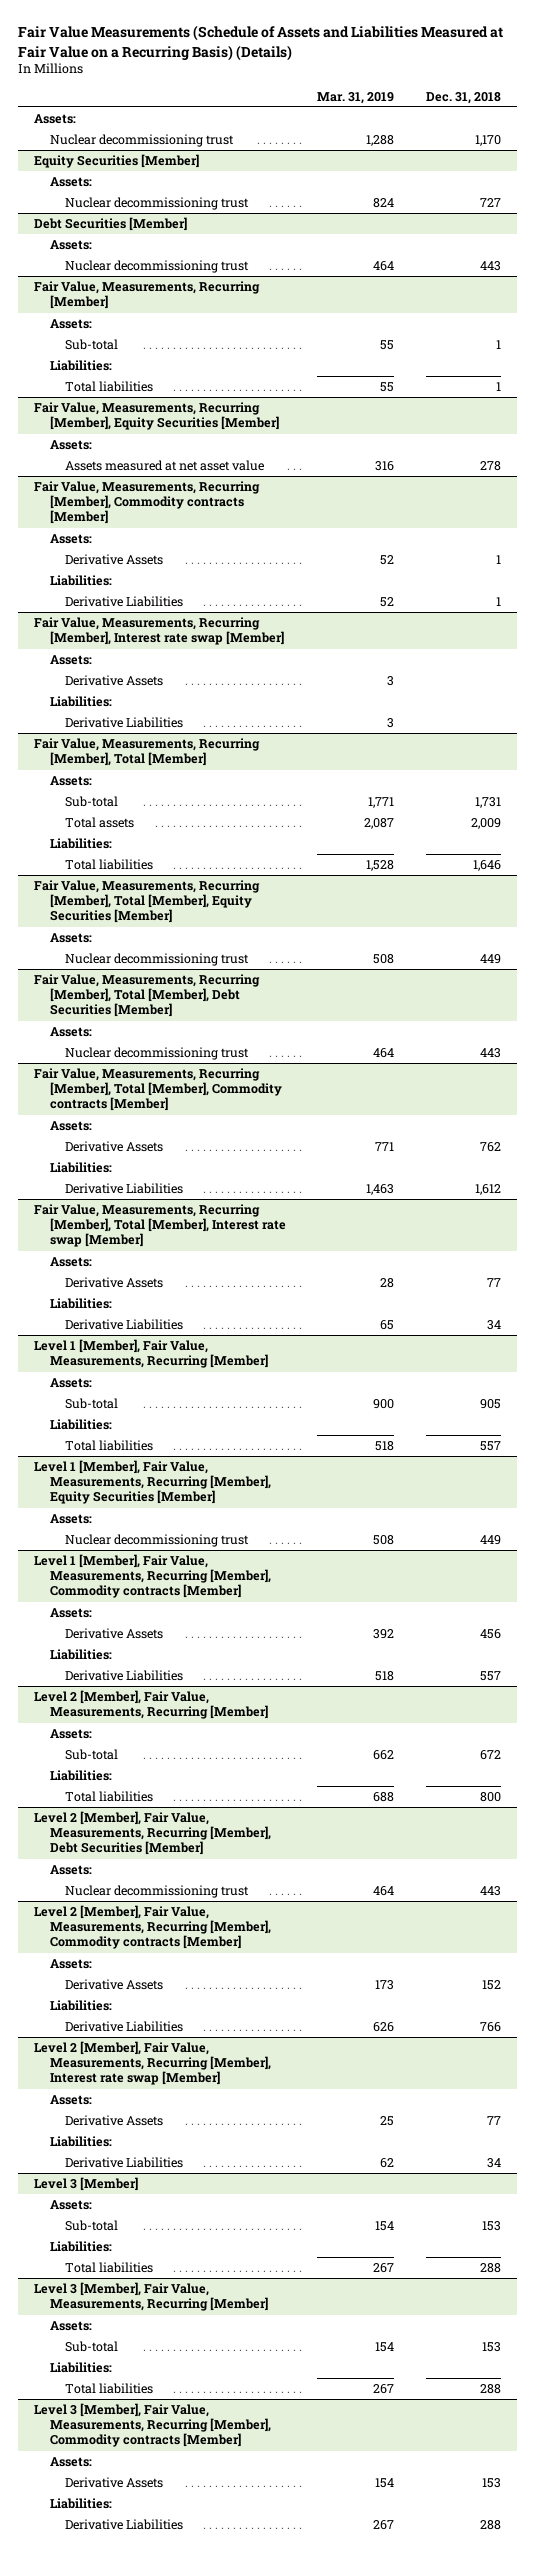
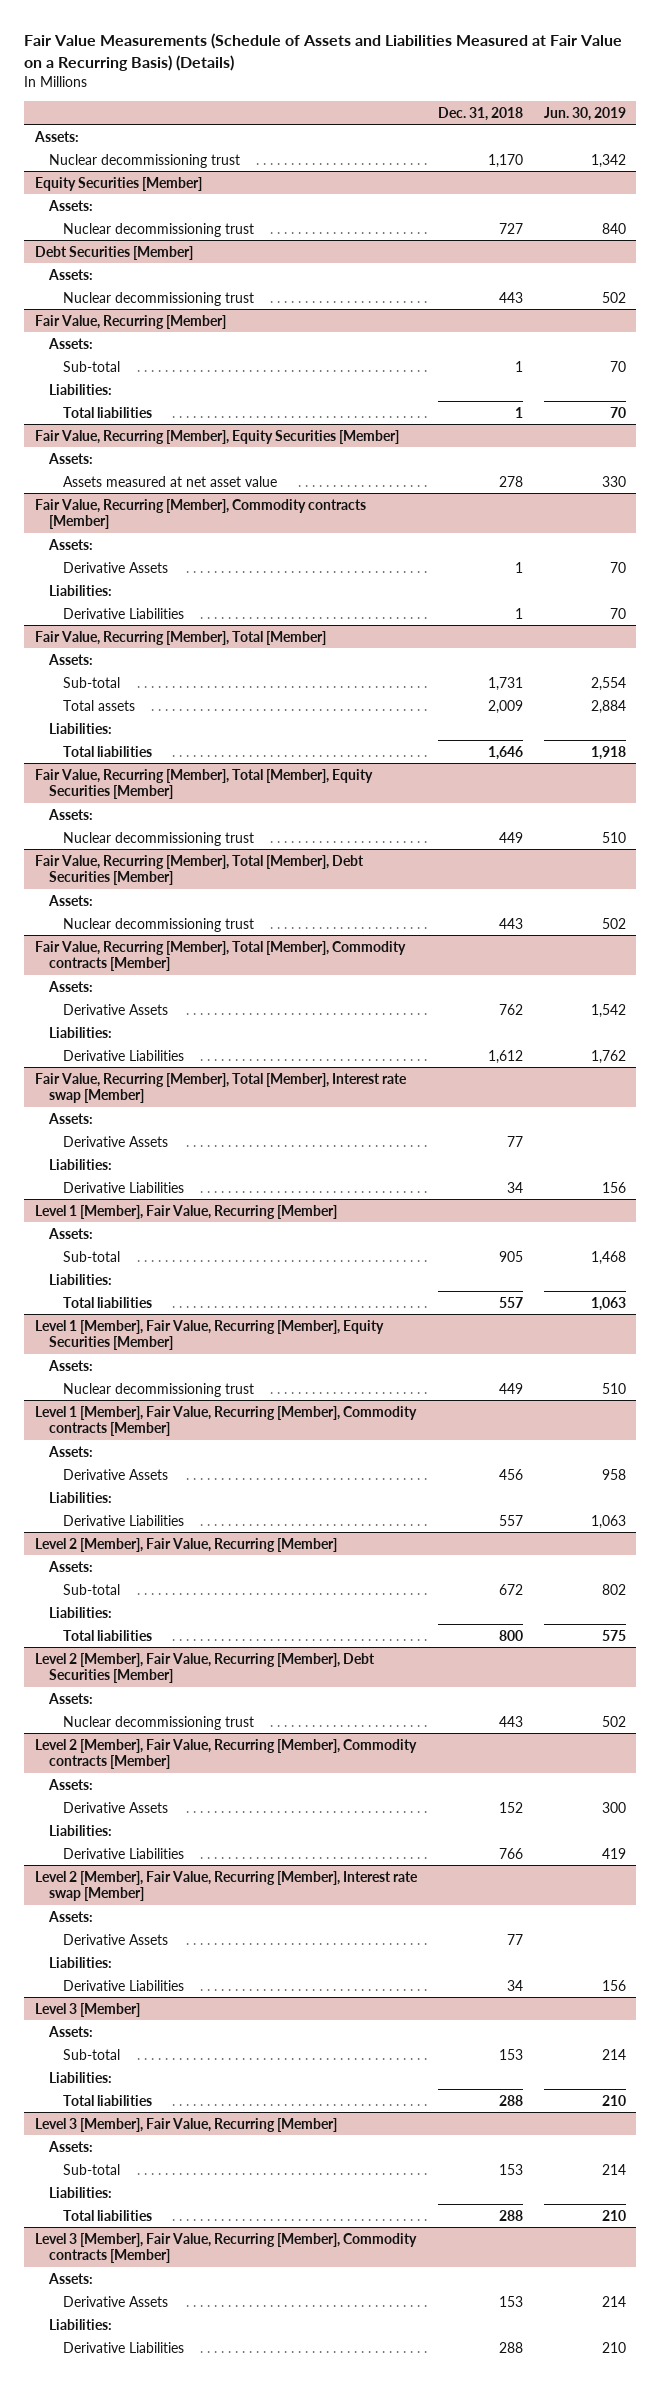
[317,91,395,104] Mar. 31, 2019 -> none
none -> [543,106,626,121] Jun. 30, 2019
[34,281,261,310] Fair Value, Measurements, Recurring [Member] -> [34,314,226,329] Fair Value, Recurring [Member]
[34,402,279,431] Fair Value, Measurements, Recurring [Member], Equity Securities [Member] -> [34,429,399,444] Fair Value, Recurring [Member], Equity Securities [Member]
[34,481,261,525] Fair Value, Measurements, Recurring [Member], Commodity contracts [Member] -> [34,498,366,530] Fair Value, Recurring [Member], Commodity contracts [Member]
[34,617,284,646] Fair Value, Measurements, Recurring [Member], Interest rate swap [Member] -> none
[49,655,92,666] Assets: -> none
[65,675,164,687] Derivative Assets -> none
[49,696,112,708] Liabilities: -> none
[65,717,184,729] Derivative Liabilities -> none
[34,738,261,767] Fair Value, Measurements, Recurring [Member], Total [Member] -> [34,630,326,645] Fair Value, Recurring [Member], Total [Member]
[34,880,261,924] Fair Value, Measurements, Recurring [Member], Total [Member], Equity Securities [Member] -> [34,768,373,800] Fair Value, Recurring [Member], Total [Member], Equity Securities [Member]
[34,974,261,1018] Fair Value, Measurements, Recurring [Member], Total [Member], Debt Securities [Member] -> [34,854,364,886] Fair Value, Recurring [Member], Total [Member], Debt Securities [Member]
[34,1068,282,1112] Fair Value, Measurements, Recurring [Member], Total [Member], Commodity contracts [Member] -> [34,940,406,972] Fair Value, Recurring [Member], Total [Member], Commodity contracts [Member]
[34,1204,286,1248] Fair Value, Measurements, Recurring [Member], Total [Member], Interest rate swap [Member] -> [34,1072,407,1104] Fair Value, Recurring [Member], Total [Member], Interest rate swap [Member]
[34,1339,268,1369] Level 1 [Member], Fair Value, Measurements, Recurring [Member] -> [34,1204,337,1219] Level 1 [Member], Fair Value, Recurring [Member]
[34,1460,271,1505] Level 1 [Member], Fair Value, Measurements, Recurring [Member], Equity Securities [Member] -> [34,1319,384,1351] Level 1 [Member], Fair Value, Recurring [Member], Equity Securities [Member]
[34,1554,271,1599] Level 1 [Member], Fair Value, Measurements, Recurring [Member], Commodity contracts [Member] -> [34,1405,417,1437] Level 1 [Member], Fair Value, Recurring [Member], Commodity contracts [Member]
[34,1690,268,1720] Level 2 [Member], Fair Value, Measurements, Recurring [Member] -> [34,1537,337,1552] Level 2 [Member], Fair Value, Recurring [Member]
[34,1811,271,1856] Level 2 [Member], Fair Value, Measurements, Recurring [Member], Debt Securities [Member] -> [34,1652,375,1684] Level 2 [Member], Fair Value, Recurring [Member], Debt Securities [Member]
[34,1905,271,1950] Level 2 [Member], Fair Value, Measurements, Recurring [Member], Commodity contracts [Member] -> [34,1738,417,1770] Level 2 [Member], Fair Value, Recurring [Member], Commodity contracts [Member]
[34,2041,271,2086] Level 2 [Member], Fair Value, Measurements, Recurring [Member], Interest rate swap [Member] -> [34,1870,418,1902] Level 2 [Member], Fair Value, Recurring [Member], Interest rate swap [Member]
[34,2282,268,2312] Level 3 [Member], Fair Value, Measurements, Recurring [Member] -> [34,2117,337,2132] Level 3 [Member], Fair Value, Recurring [Member]
[34,2403,271,2448] Level 3 [Member], Fair Value, Measurements, Recurring [Member], Commodity contracts [Member] -> [34,2232,417,2264] Level 3 [Member], Fair Value, Recurring [Member], Commodity contracts [Member]

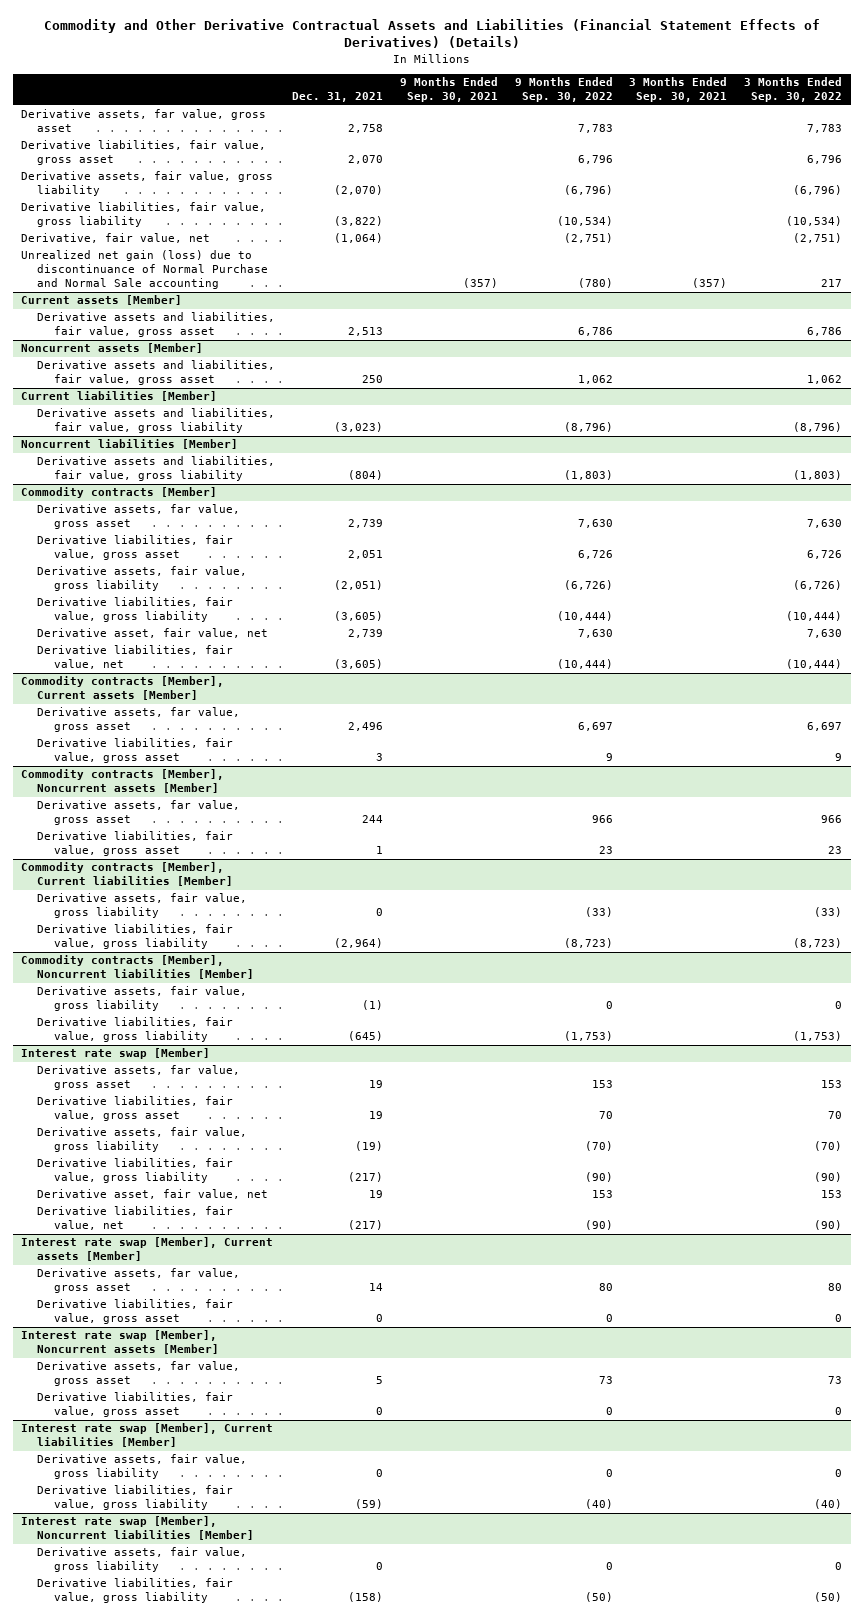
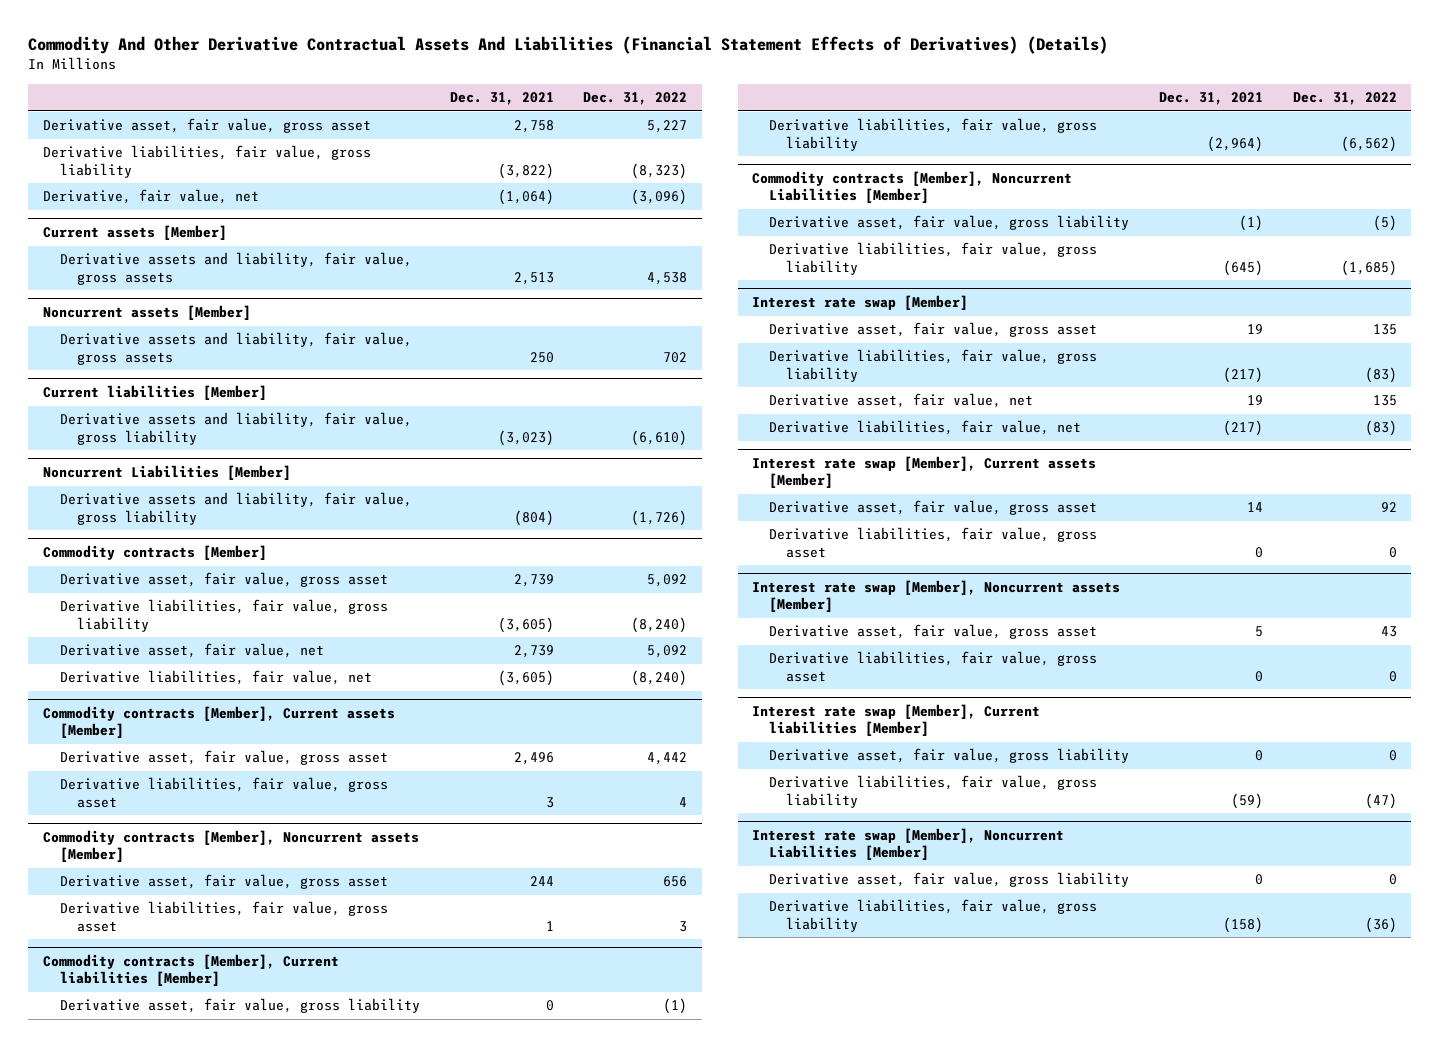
[43,19,820,49] Commodity and Other Derivative Contractual Assets and Liabilities (Financial Statement Effects of Derivatives) (Details) -> [28,36,1109,55] Commodity And Other Derivative Contractual Assets And Liabilities (Financial Statement Effects of Derivatives) (Details)
[399,77,498,103] 9 Months Ended Sep. 30, 2021 -> none
[514,77,613,103] 9 Months Ended Sep. 30, 2022 -> none
[629,77,728,103] 3 Months Ended Sep. 30, 2021 -> none
[744,77,843,103] 3 Months Ended Sep. 30, 2022 -> none
none -> [583,92,688,106] Dec. 31, 2022
[21,140,267,166] Derivative liabilities, fair value, gross asset -> none
[21,171,274,197] Derivative assets, fair value, gross liability -> none
[21,109,267,133] Derivative assets, far value, gross asset -> [43,118,372,134] Derivative asset, fair value, gross asset
[21,250,269,290] Unrealized net gain (loss) due to discontinuance of Normal Purchase and Normal Sale accounting -> none
[37,312,276,338] Derivative assets and liabilities, fair value, gross asset -> [60,252,413,285] Derivative assets and liability, fair value, gross assets
[37,360,276,386] Derivative assets and liabilities, fair value, gross asset -> [60,332,413,365] Derivative assets and liability, fair value, gross assets
[37,408,276,434] Derivative assets and liabilities, fair value, gross liability -> [60,412,413,445] Derivative assets and liability, fair value, gross liability
[21,439,239,450] Noncurrent liabilities [Member] -> [43,465,292,481] Noncurrent Liabilities [Member]
[37,456,276,482] Derivative assets and liabilities, fair value, gross liability -> [60,492,413,525] Derivative assets and liability, fair value, gross liability
[37,535,234,561] Derivative liabilities, fair value, gross asset -> none
[37,566,248,592] Derivative assets, fair value, gross liability -> none
[37,504,241,530] Derivative assets, far value, gross asset -> [60,572,389,588] Derivative asset, fair value, gross asset
[37,707,241,733] Derivative assets, far value, gross asset -> [60,750,389,766] Derivative asset, fair value, gross asset
[37,800,241,826] Derivative assets, far value, gross asset -> [60,874,389,890] Derivative asset, fair value, gross asset
[37,893,248,919] Derivative assets, fair value, gross liability -> [60,998,421,1014] Derivative asset, fair value, gross liability
[21,955,255,980] Commodity contracts [Member], Noncurrent liabilities [Member] -> [752,171,1073,204] Commodity contracts [Member], Noncurrent Liabilities [Member]
[37,986,248,1012] Derivative assets, fair value, gross liability -> [769,215,1130,231] Derivative asset, fair value, gross liability
[37,1096,234,1122] Derivative liabilities, fair value, gross asset -> none
[37,1127,248,1153] Derivative assets, fair value, gross liability -> none
[37,1065,241,1091] Derivative assets, far value, gross asset -> [769,322,1098,338] Derivative asset, fair value, gross asset
[37,1268,241,1294] Derivative assets, far value, gross asset -> [769,500,1098,516] Derivative asset, fair value, gross asset
[37,1361,241,1387] Derivative assets, far value, gross asset -> [769,624,1098,640] Derivative asset, fair value, gross asset
[37,1454,248,1480] Derivative assets, fair value, gross liability -> [769,748,1130,764] Derivative asset, fair value, gross liability
[21,1516,255,1541] Interest rate swap [Member], Noncurrent liabilities [Member] -> [752,828,1065,861] Interest rate swap [Member], Noncurrent Liabilities [Member]
[37,1547,248,1573] Derivative assets, fair value, gross liability -> [769,872,1130,888] Derivative asset, fair value, gross liability

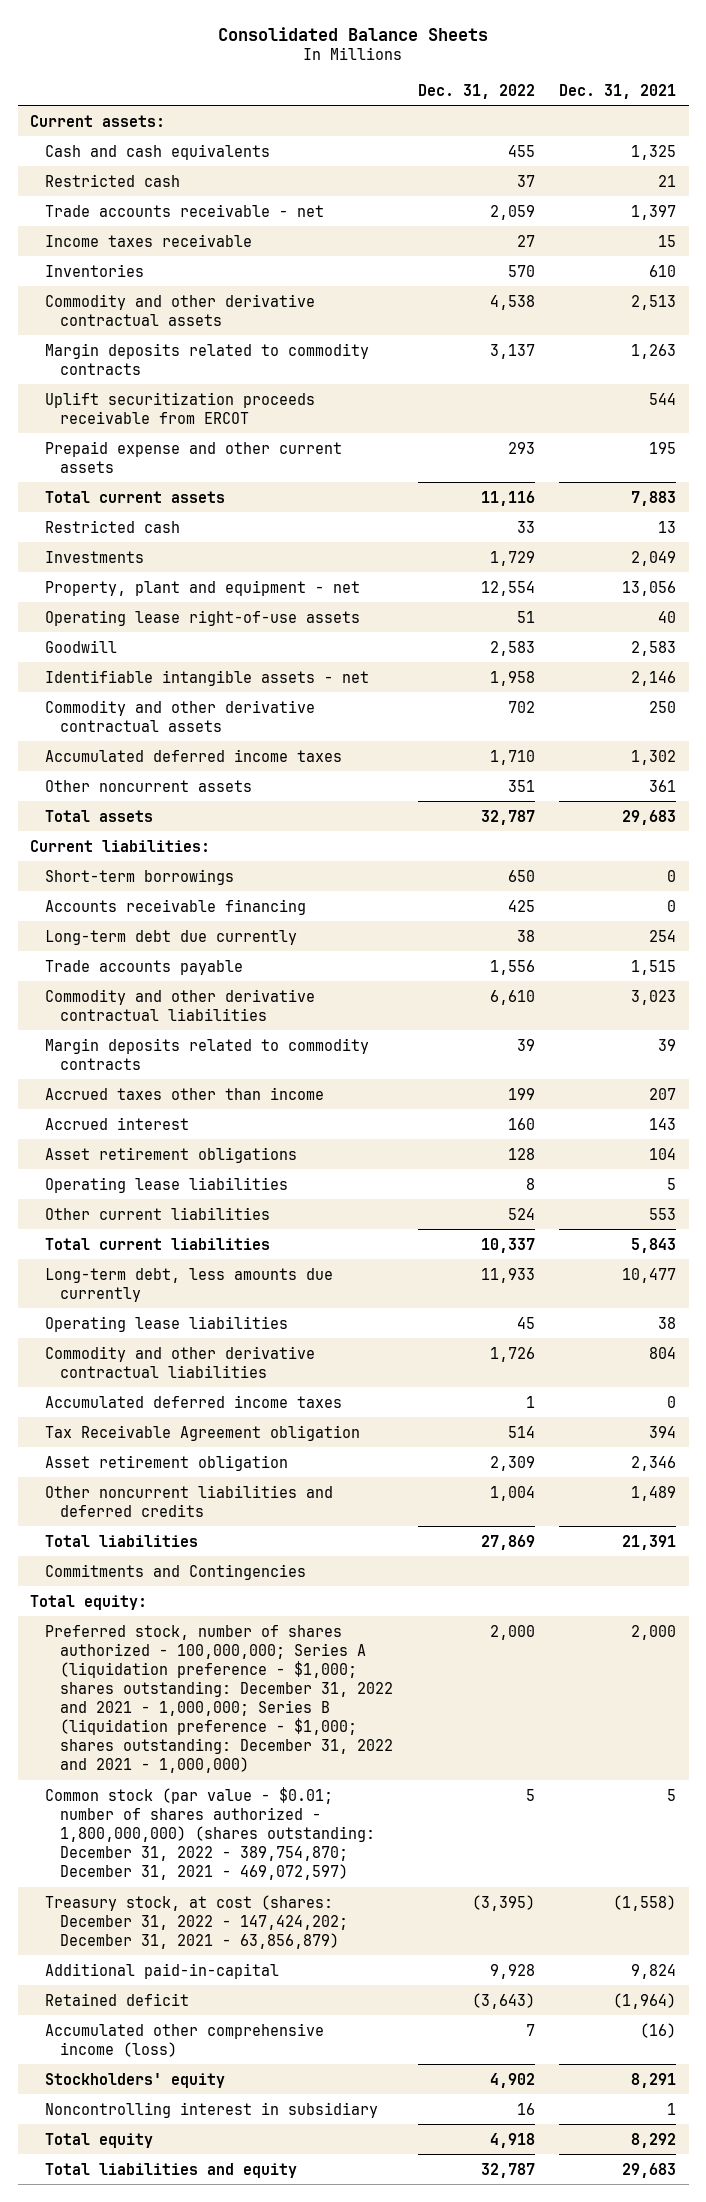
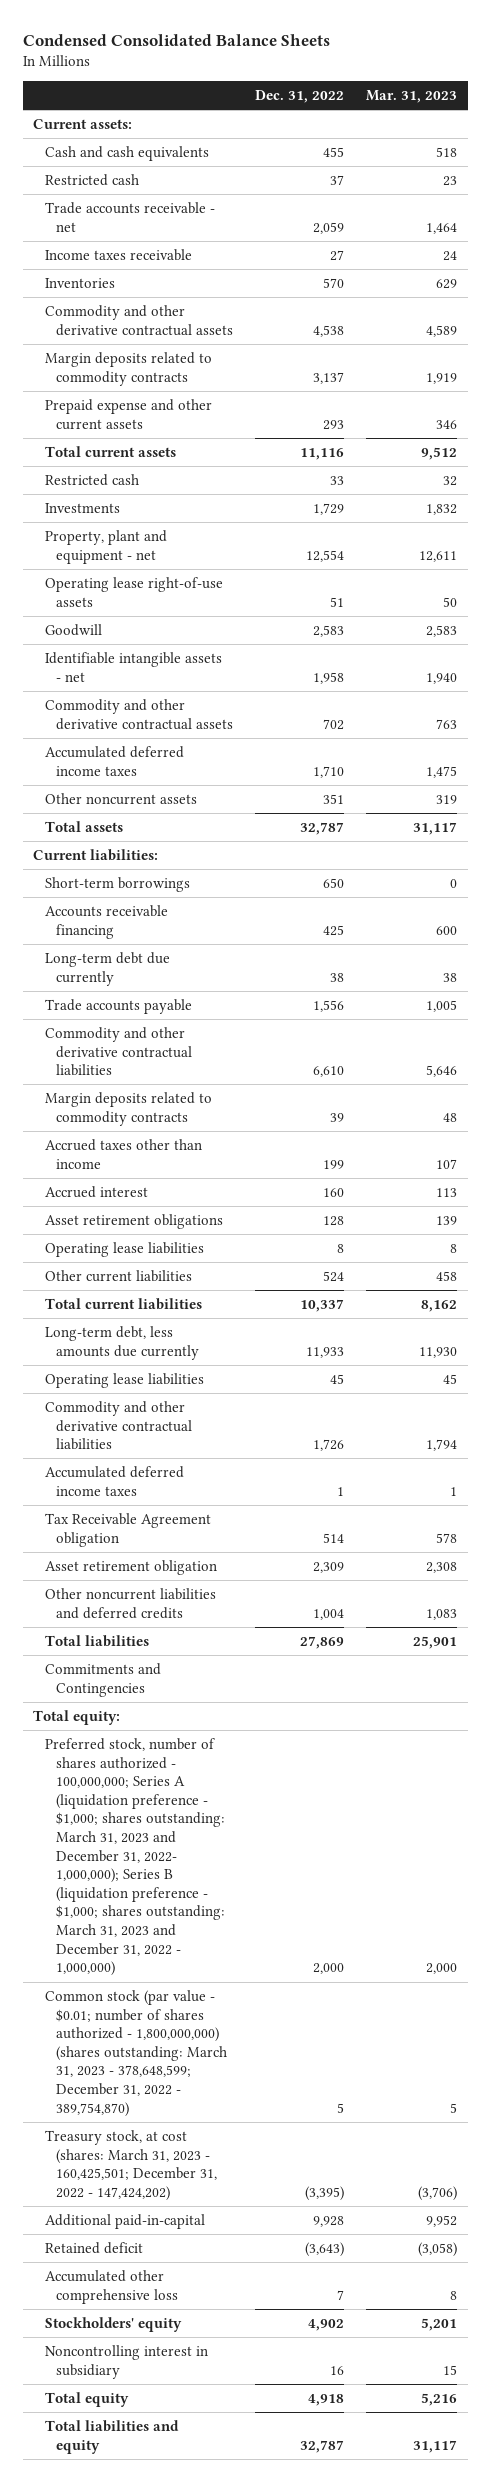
[218,26,489,41] Consolidated Balance Sheets -> [22,33,330,46] Condensed Consolidated Balance Sheets
[559,83,677,99] Dec. 31, 2021 -> none
none -> [365,89,457,103] Mar. 31, 2023
[44,391,315,424] Uplift securitization proceeds receivable from ERCOT -> none
[44,1624,393,1773] Preferred stock, number of shares authorized - 100,000,000; Series A (liquidation preference - $1,000; shares outstanding: December 31, 2022 and 2021 - 1,000,000; Series B (liquidation preference - $1,000; shares outstanding: December 31, 2022 and 2021 - 1,000,000) -> [44,1737,226,1977] Preferred stock, number of shares authorized - 100,000,000; Series A (liquidation preference - $1,000; shares outstanding: March 31, 2023 and December 31, 2022- 1,000,000); Series B (liquidation preference - $1,000; shares outstanding: March 31, 2023 and December 31, 2022 - 1,000,000)
[44,1786,375,1880] Common stock (par value - $0.01; number of shares authorized - 1,800,000,000) (shares outstanding: December 31, 2022 - 389,754,870; December 31, 2021 - 469,072,597) -> [44,1989,228,2117] Common stock (par value - $0.01; number of shares authorized - 1,800,000,000) (shares outstanding: March 31, 2023 - 378,648,599; December 31, 2022 - 389,754,870)
[44,1894,348,1949] Treasury stock, at cost (shares: December 31, 2022 - 147,424,202; December 31, 2021 - 63,856,879) -> [44,2129,218,2201] Treasury stock, at cost (shares: March 31, 2023 - 160,425,501; December 31, 2022 - 147,424,202)
[44,2022,324,2057] Accumulated other comprehensive income (loss) -> [44,2269,179,2304] Accumulated other comprehensive loss

